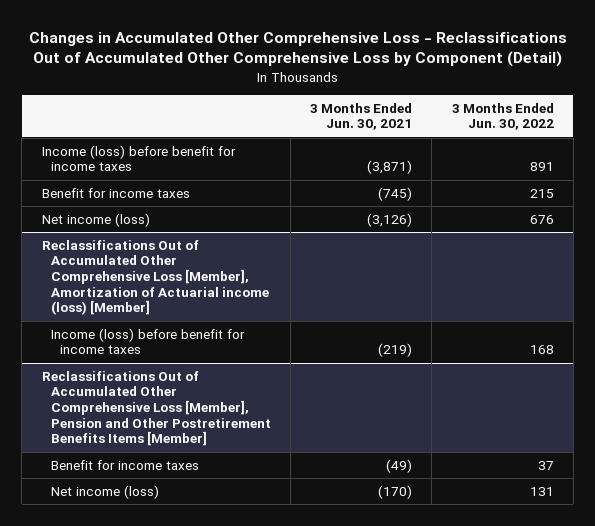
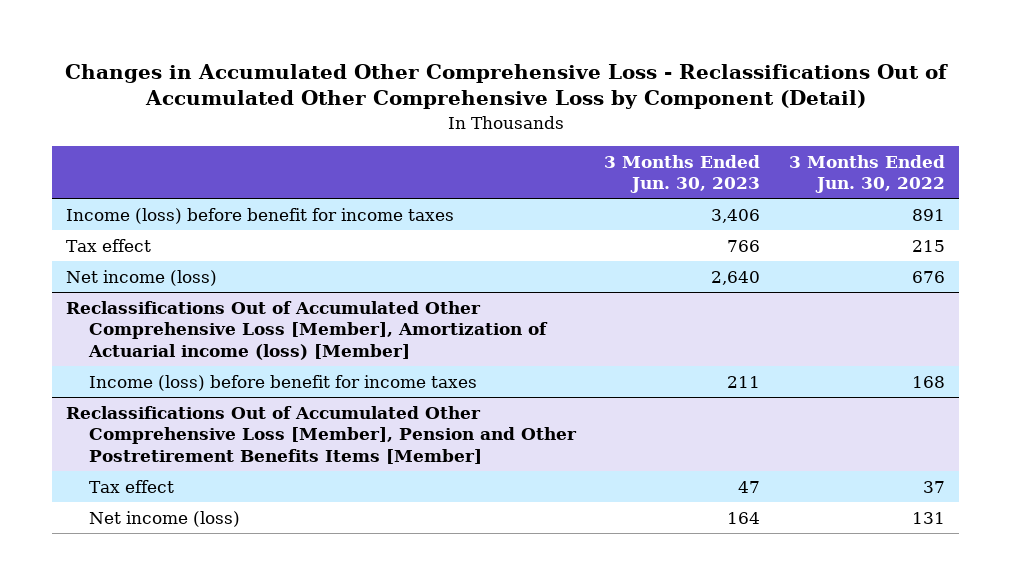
[310,102,413,131] 3 Months Ended Jun. 30, 2021 -> none
none -> [604,154,761,194] 3 Months Ended Jun. 30, 2023
[41,187,190,198] Benefit for income taxes -> [66,238,152,252] Tax effect
[50,459,199,470] Benefit for income taxes -> [89,479,175,493] Tax effect

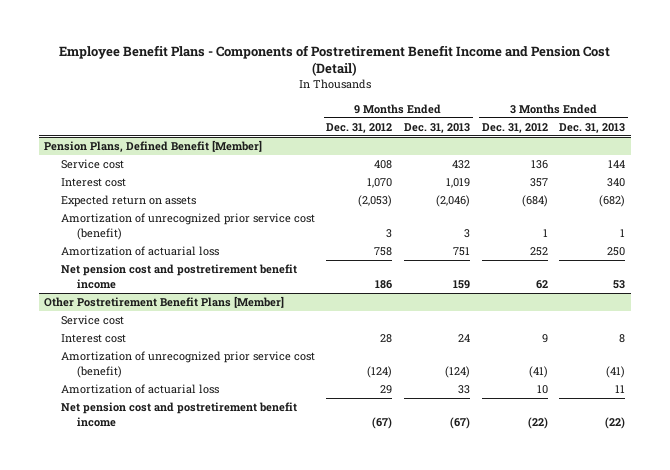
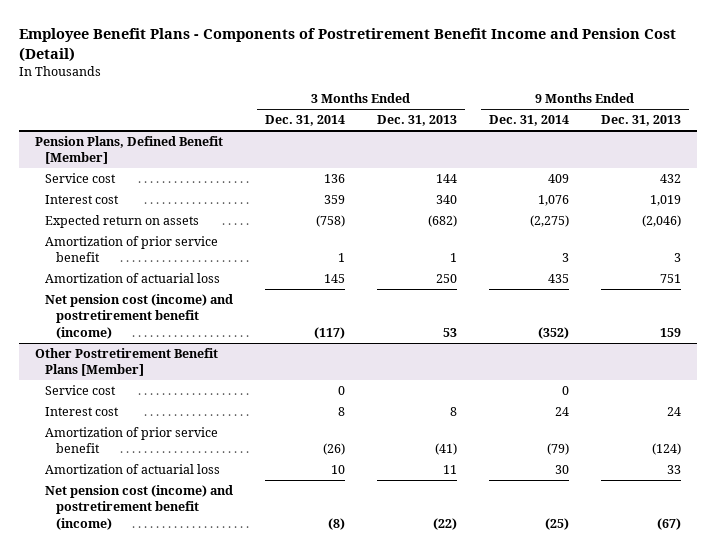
[326,122,393,133] Dec. 31, 2012 -> none
[481,122,548,133] Dec. 31, 2012 -> none
none -> [265,115,346,127] Dec. 31, 2014
none -> [489,115,570,127] Dec. 31, 2014
[60,213,315,240] Amortization of unrecognized prior service cost (benefit) -> [45,236,219,263] Amortization of prior service benefit
[60,264,297,289] Net pension cost and postretirement benefit income -> [45,294,234,339] Net pension cost (income) and postretirement benefit (income)
[60,351,315,378] Amortization of unrecognized prior service cost (benefit) -> [45,427,219,454] Amortization of prior service benefit
[60,402,297,427] Net pension cost and postretirement benefit income -> [45,485,234,530] Net pension cost (income) and postretirement benefit (income)

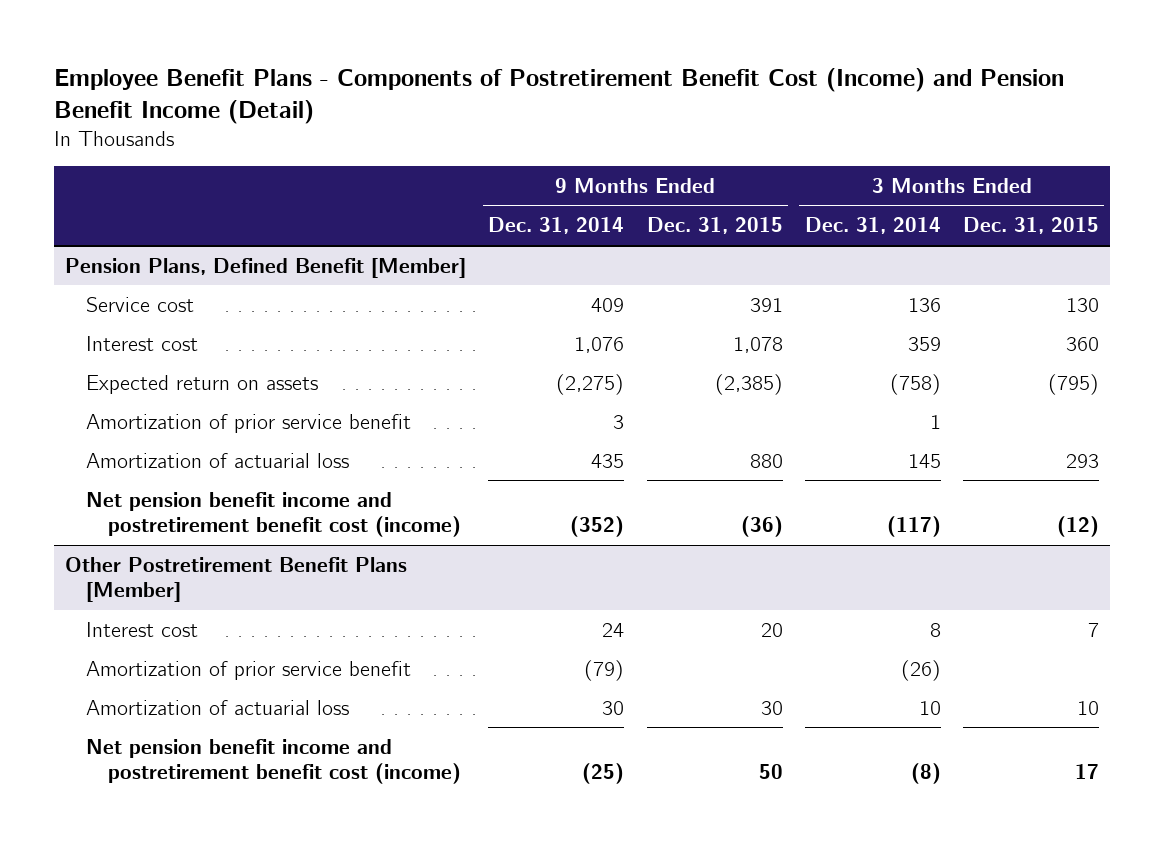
[19,27,677,62] Employee Benefit Plans - Components of Postretirement Benefit Income and Pension Cost (Detail) -> [54,68,1065,124] Employee Benefit Plans - Components of Postretirement Benefit Cost (Income) and Pension Benefit Income (Detail)
[377,115,458,127] Dec. 31, 2013 -> none
[601,115,682,127] Dec. 31, 2013 -> none
none -> [646,217,783,235] Dec. 31, 2015
none -> [962,217,1099,235] Dec. 31, 2015
[45,294,234,339] Net pension cost (income) and postretirement benefit (income) -> [86,491,461,538] Net pension benefit income and postretirement benefit cost (income)
[45,385,117,396] Service cost -> none
[45,485,234,530] Net pension cost (income) and postretirement benefit (income) -> [86,738,461,785] Net pension benefit income and postretirement benefit cost (income)

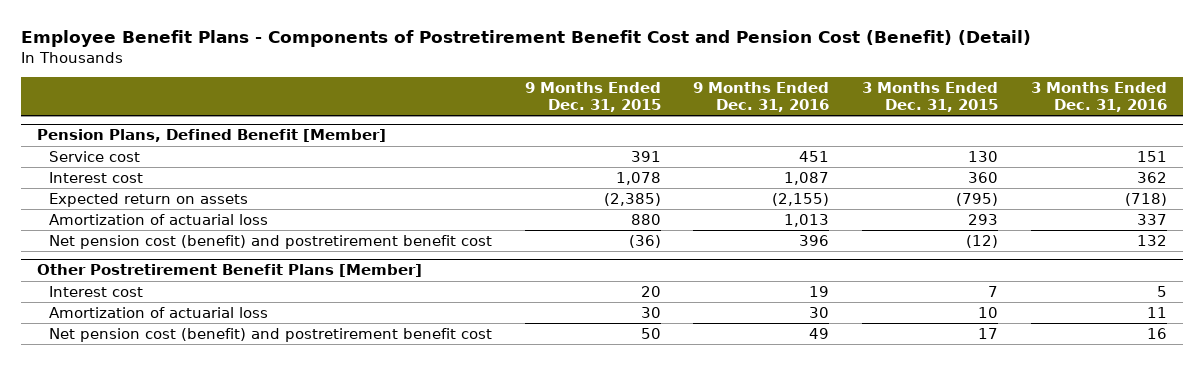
[54,68,1065,124] Employee Benefit Plans - Components of Postretirement Benefit Cost (Income) and Pension Benefit Income (Detail) -> [20,30,1031,48] Employee Benefit Plans - Components of Postretirement Benefit Cost and Pension Cost (Benefit) (Detail)
[488,217,625,235] Dec. 31, 2014 -> none
[804,217,941,235] Dec. 31, 2014 -> none
none -> [693,82,830,113] 9 Months Ended Dec. 31, 2016
none -> [1030,82,1167,113] 3 Months Ended Dec. 31, 2016
[86,413,412,433] Amortization of prior service benefit -> none
[86,491,461,538] Net pension benefit income and postretirement benefit cost (income) -> [49,234,493,249] Net pension cost (benefit) and postretirement benefit cost
[86,660,412,680] Amortization of prior service benefit -> none
[86,738,461,785] Net pension benefit income and postretirement benefit cost (income) -> [49,327,493,342] Net pension cost (benefit) and postretirement benefit cost

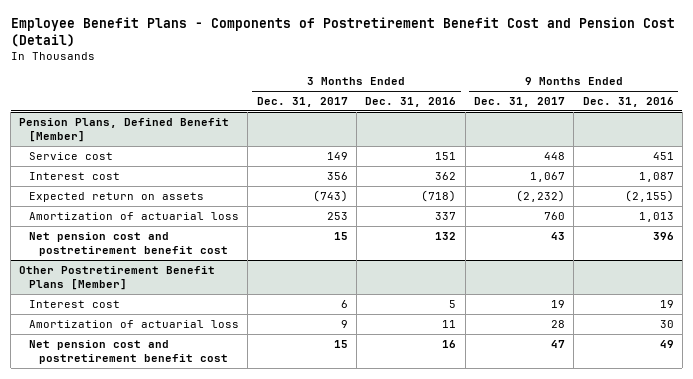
[20,30,1031,48] Employee Benefit Plans - Components of Postretirement Benefit Cost and Pension Cost (Benefit) (Detail) -> [10,16,675,48] Employee Benefit Plans - Components of Postretirement Benefit Cost and Pension Cost (Detail)
[524,82,661,113] 9 Months Ended Dec. 31, 2015 -> none
[861,82,998,113] 3 Months Ended Dec. 31, 2015 -> none
none -> [256,97,348,108] Dec. 31, 2017
none -> [473,97,565,108] Dec. 31, 2017
[49,234,493,249] Net pension cost (benefit) and postretirement benefit cost -> [28,231,228,257] Net pension cost and postretirement benefit cost
[49,327,493,342] Net pension cost (benefit) and postretirement benefit cost -> [28,339,228,365] Net pension cost and postretirement benefit cost

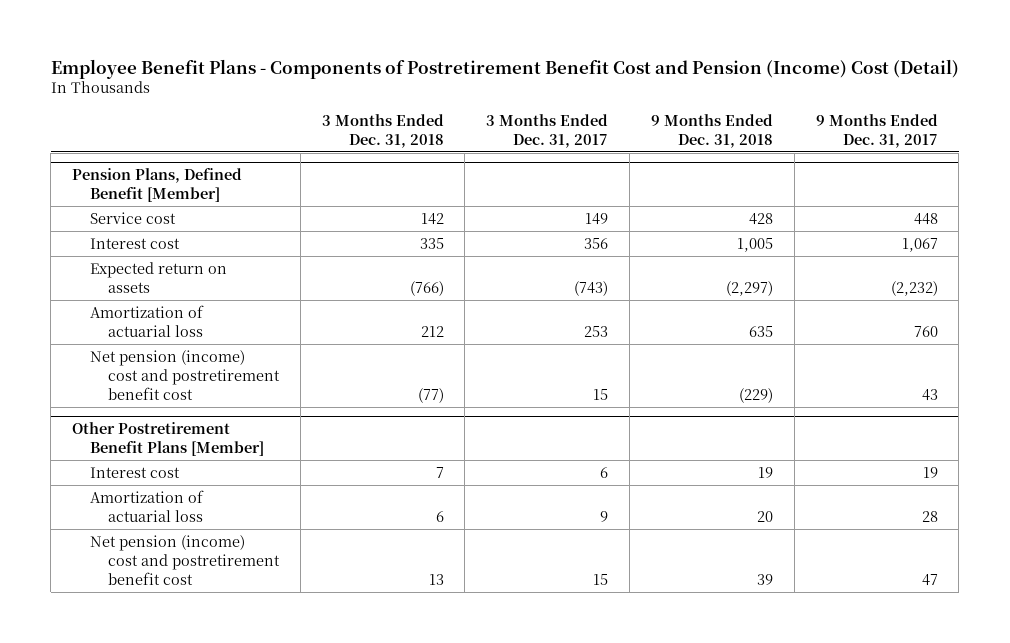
[10,16,675,48] Employee Benefit Plans - Components of Postretirement Benefit Cost and Pension Cost (Detail) -> [50,58,959,79] Employee Benefit Plans - Components of Postretirement Benefit Cost and Pension (Income) Cost (Detail)
[365,97,457,108] Dec. 31, 2016 -> none
[582,97,674,108] Dec. 31, 2016 -> none
none -> [321,113,444,148] 3 Months Ended Dec. 31, 2018
none -> [650,113,773,148] 9 Months Ended Dec. 31, 2018
[28,231,228,257] Net pension cost and postretirement benefit cost -> [89,349,280,400] Net pension (income) cost and postretirement benefit cost
[28,339,228,365] Net pension cost and postretirement benefit cost -> [89,534,280,585] Net pension (income) cost and postretirement benefit cost

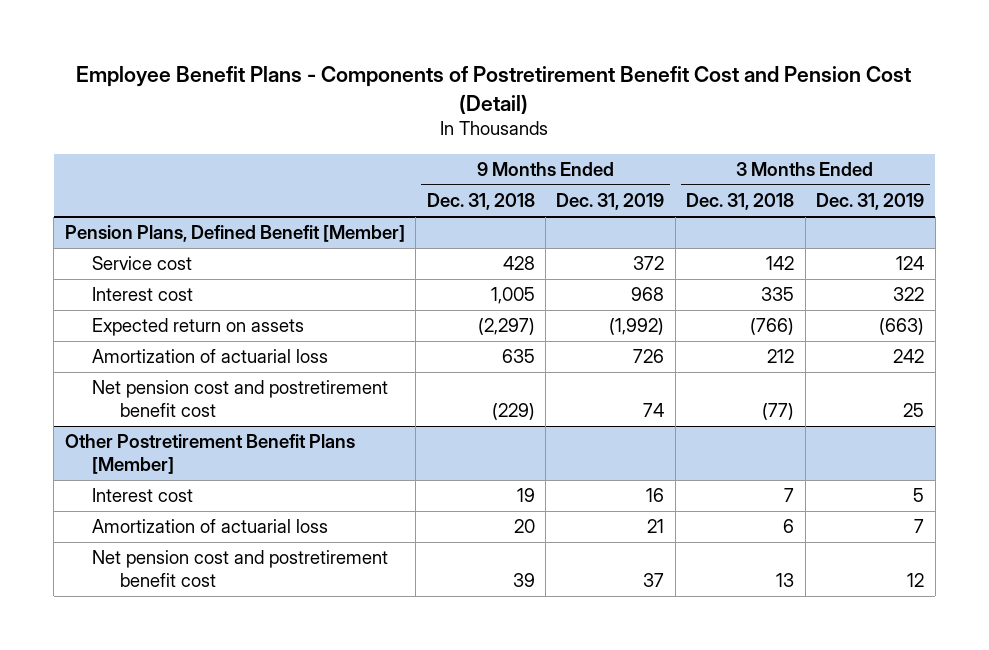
[50,58,959,79] Employee Benefit Plans - Components of Postretirement Benefit Cost and Pension (Income) Cost (Detail) -> [76,66,912,114] Employee Benefit Plans - Components of Postretirement Benefit Cost and Pension Cost (Detail)
[486,113,609,148] 3 Months Ended Dec. 31, 2017 -> none
[815,113,938,148] 9 Months Ended Dec. 31, 2017 -> none
none -> [556,193,665,211] Dec. 31, 2019
none -> [816,193,925,211] Dec. 31, 2019
[89,349,280,400] Net pension (income) cost and postretirement benefit cost -> [92,380,389,417] Net pension cost and postretirement benefit cost
[89,534,280,585] Net pension (income) cost and postretirement benefit cost -> [92,550,389,587] Net pension cost and postretirement benefit cost

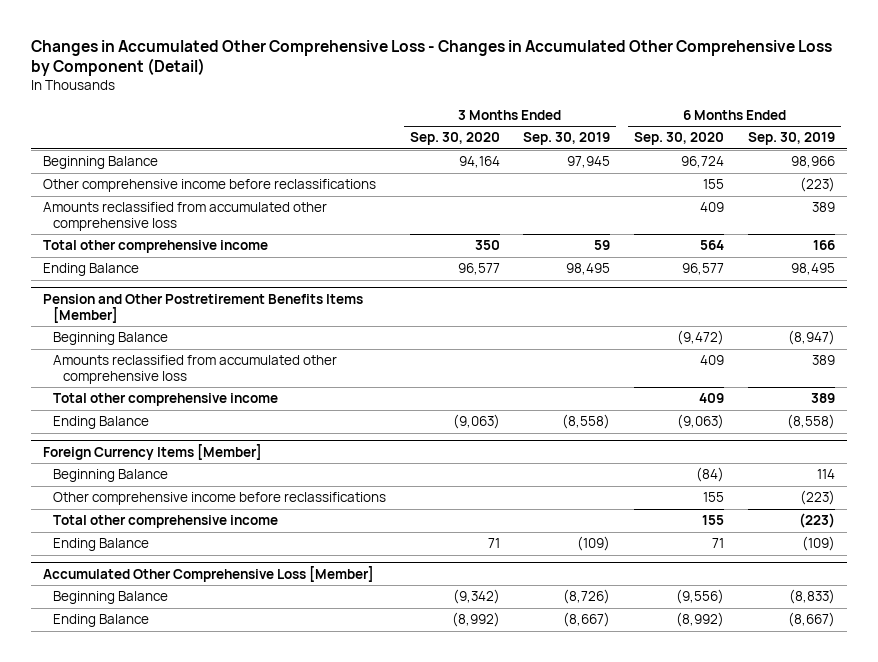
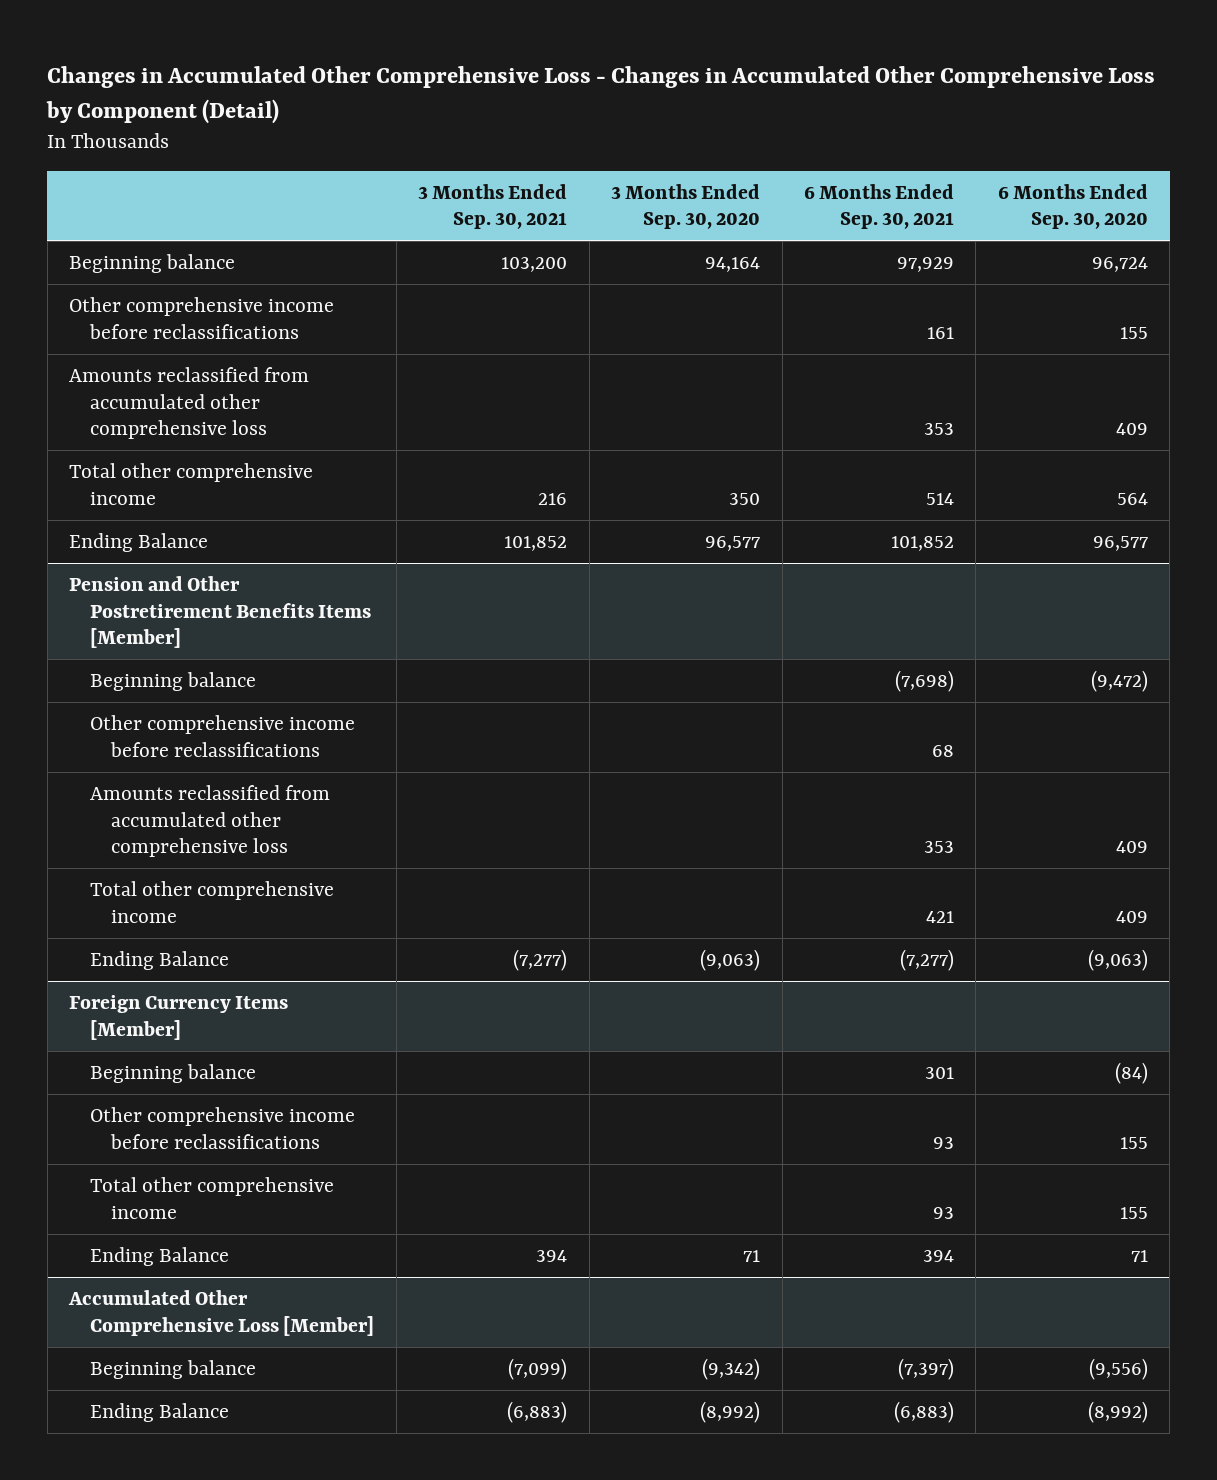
[523,132,611,146] Sep. 30, 2019 -> none
[747,132,835,146] Sep. 30, 2019 -> none
none -> [418,183,568,230] 3 Months Ended Sep. 30, 2021
none -> [803,183,954,230] 6 Months Ended Sep. 30, 2021
[42,156,158,170] Beginning Balance -> [69,254,236,274] Beginning balance
[52,332,168,346] Beginning Balance -> [90,672,257,692] Beginning balance
none -> [90,715,356,757] Other comprehensive income before reclassifications
[52,469,168,483] Beginning Balance -> [90,1064,257,1084] Beginning balance
[52,591,168,605] Beginning Balance -> [90,1360,257,1380] Beginning balance

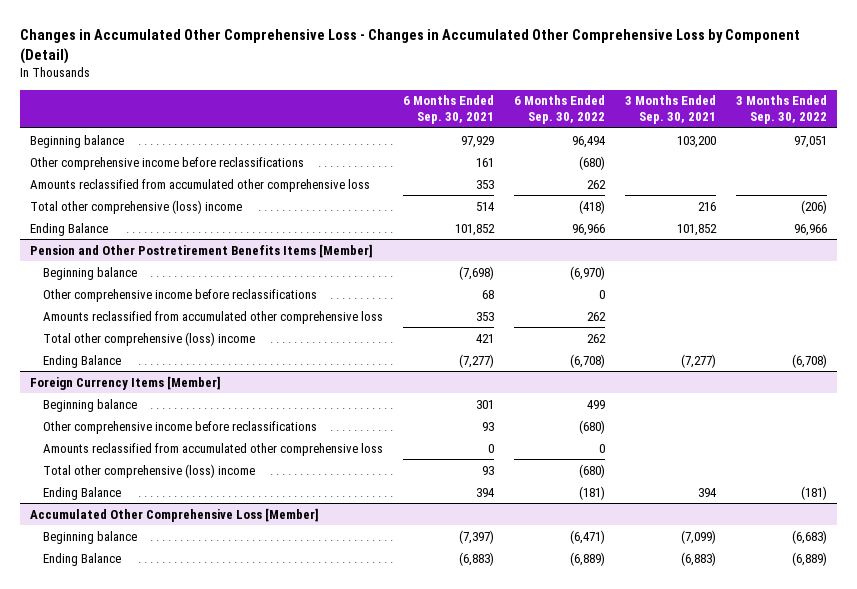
[611,183,761,230] 3 Months Ended Sep. 30, 2020 -> none
[997,183,1148,230] 6 Months Ended Sep. 30, 2020 -> none
none -> [514,95,606,124] 6 Months Ended Sep. 30, 2022
none -> [736,95,828,124] 3 Months Ended Sep. 30, 2022
[69,463,314,505] Total other comprehensive income -> [30,199,243,214] Total other comprehensive (loss) income
[90,881,335,923] Total other comprehensive income -> [43,331,256,346] Total other comprehensive (loss) income
none -> [43,442,384,456] Amounts reclassified from accumulated other comprehensive loss
[90,1177,335,1219] Total other comprehensive income -> [43,463,256,478] Total other comprehensive (loss) income

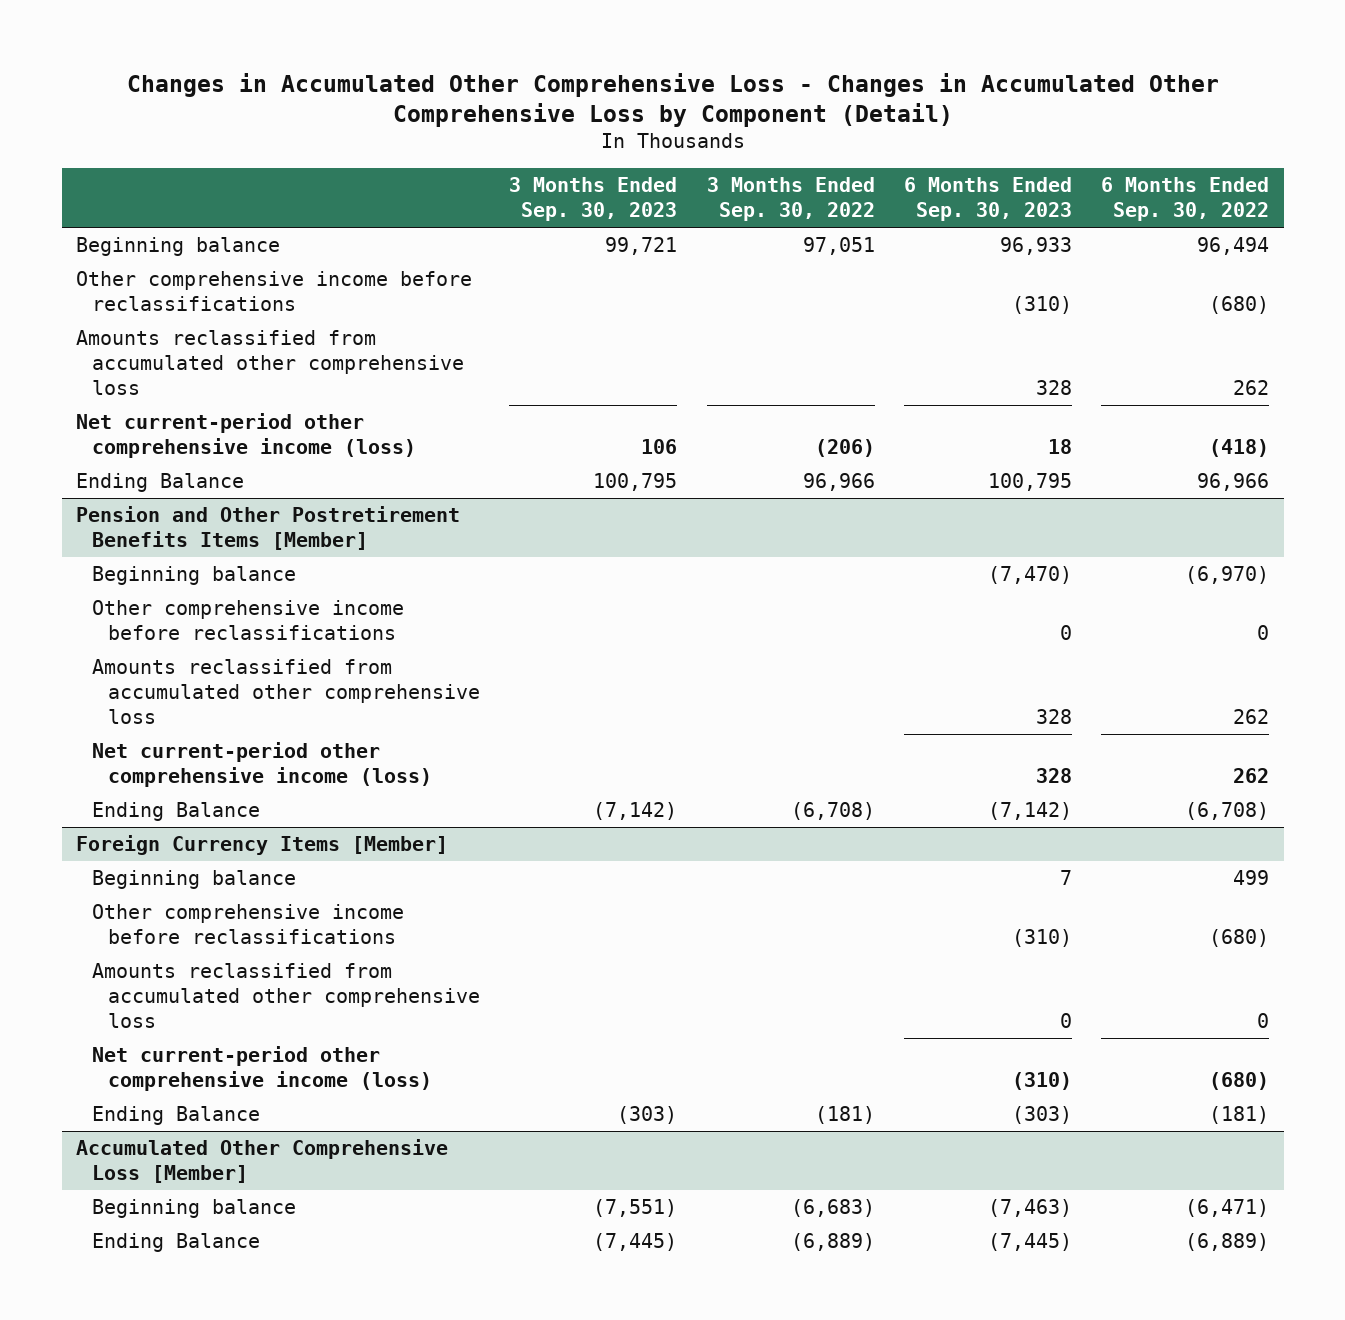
[403,95,495,124] 6 Months Ended Sep. 30, 2021 -> none
[625,95,717,124] 3 Months Ended Sep. 30, 2021 -> none
none -> [509,177,678,221] 3 Months Ended Sep. 30, 2023
none -> [903,177,1072,221] 6 Months Ended Sep. 30, 2023
[30,199,243,214] Total other comprehensive (loss) income -> [76,413,417,459] Net current-period other comprehensive income (loss)
[43,331,256,346] Total other comprehensive (loss) income -> [92,742,433,788] Net current-period other comprehensive income (loss)
[43,463,256,478] Total other comprehensive (loss) income -> [92,1046,433,1092] Net current-period other comprehensive income (loss)

